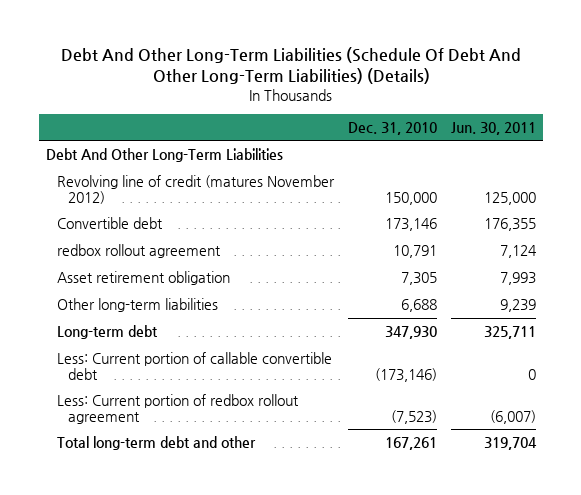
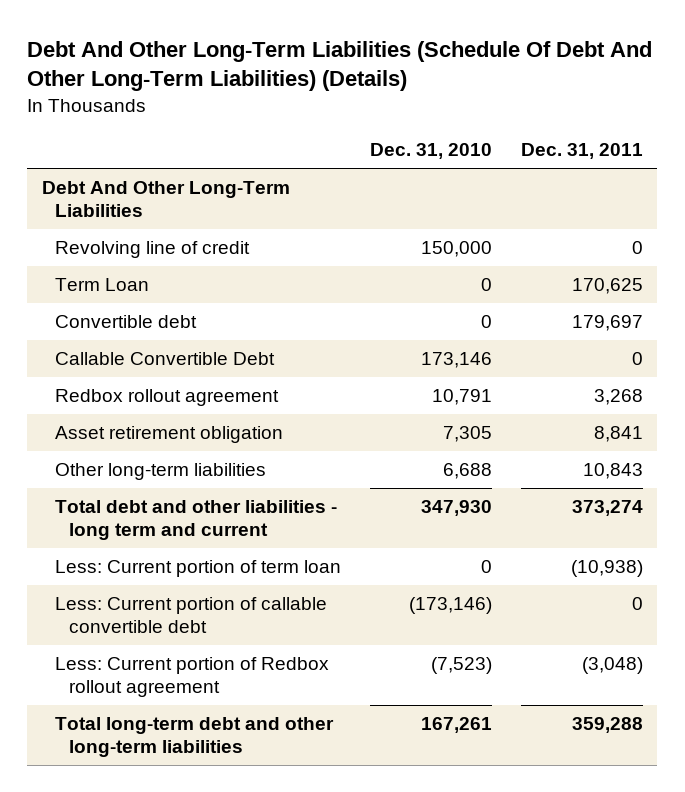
[450,121,536,135] Jun. 30, 2011 -> none
none -> [520,143,643,160] Dec. 31, 2011
[56,175,335,204] Revolving line of credit (matures November 2012) -> [55,241,251,259] Revolving line of credit
none -> [55,278,150,292] Term Loan
[384,218,437,232] 173,146 -> [481,315,493,329] 0
none -> [55,352,276,366] Callable Convertible Debt
[56,244,221,259] redbox rollout agreement -> [55,389,280,407] Redbox rollout agreement
[56,325,158,340] Long-term debt -> [55,500,338,541] Total debt and other liabilities - long term and current
none -> [55,560,342,578] Less: Current portion of term loan
[56,394,299,424] Less: Current portion of redbox rollout agreement -> [55,657,330,698] Less: Current portion of Redbox rollout agreement
[56,436,256,451] Total long-term debt and other -> [55,717,335,758] Total long-term debt and other long-term liabilities

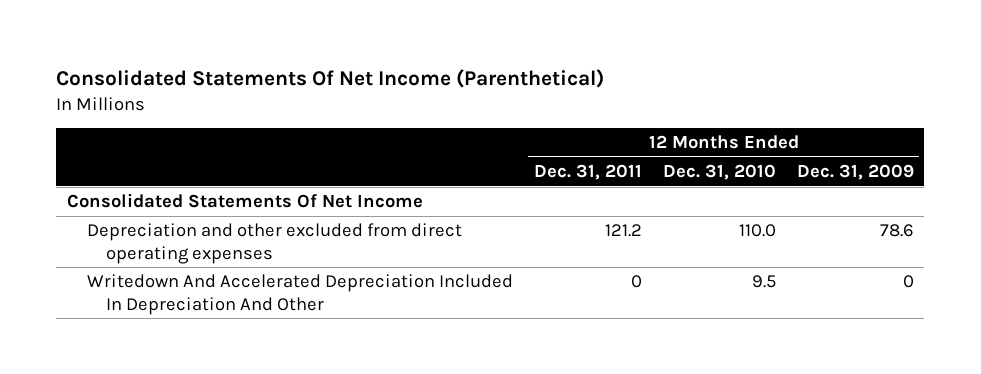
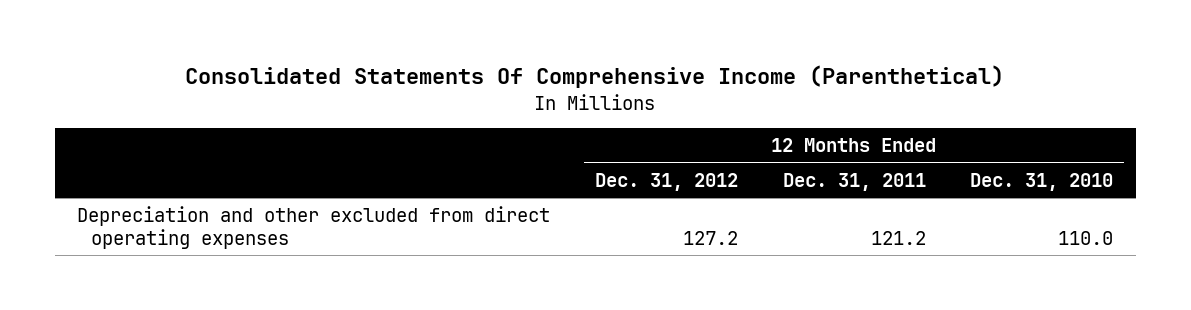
[56,68,605,88] Consolidated Statements Of Net Income (Parenthetical) -> [185,65,1005,89] Consolidated Statements Of Comprehensive Income (Parenthetical)
[796,164,914,181] Dec. 31, 2009 -> none
none -> [594,172,738,191] Dec. 31, 2012
[67,193,424,209] Consolidated Statements Of Net Income -> none
[86,274,513,315] Writedown And Accelerated Depreciation Included In Depreciation And Other -> none

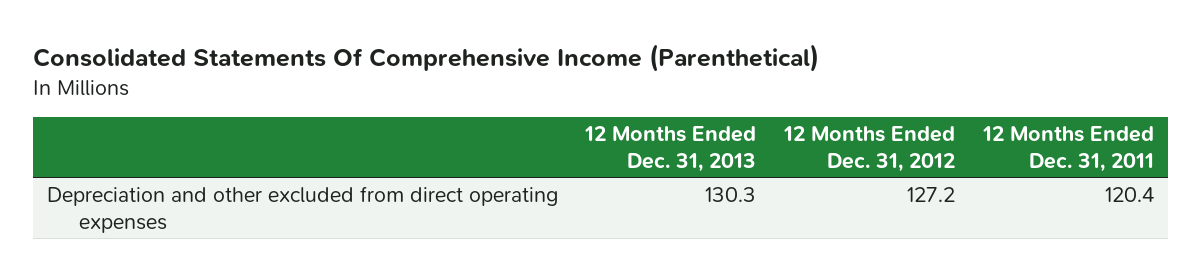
[970,172,1114,191] Dec. 31, 2010 -> none
none -> [584,125,757,173] 12 Months Ended Dec. 31, 2013
[870,230,926,245] 121.2 -> [1104,186,1154,202] 120.4

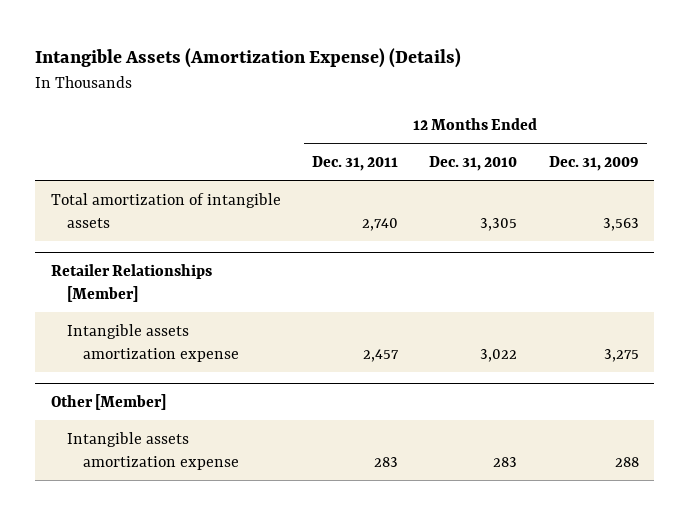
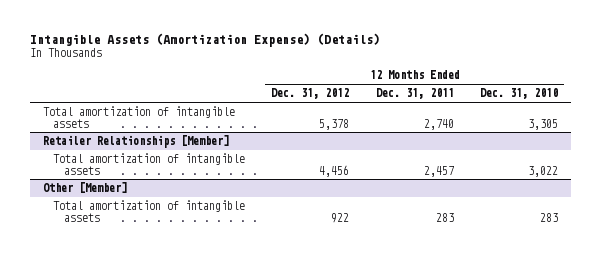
[548,155,639,171] Dec. 31, 2009 -> none
none -> [271,88,350,100] Dec. 31, 2012
[66,323,239,362] Intangible assets amortization expense -> [53,153,246,175] Total amortization of intangible assets
[66,431,239,470] Intangible assets amortization expense -> [53,200,246,222] Total amortization of intangible assets

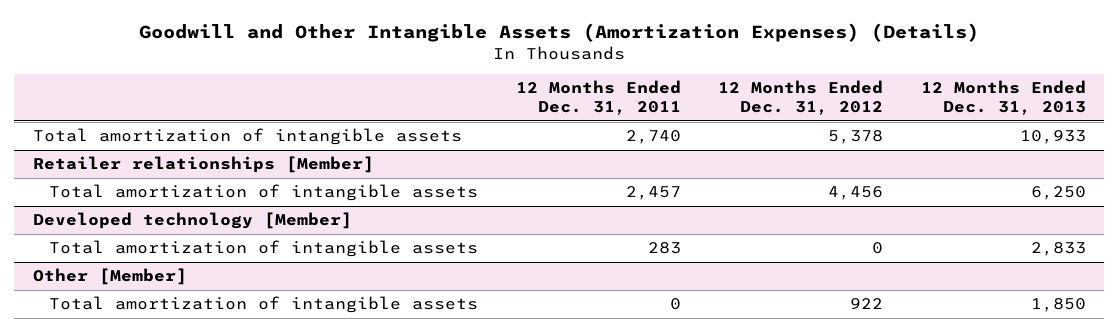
[29,33,380,48] Intangible Assets (Amortization Expense) (Details) -> [139,22,980,42] Goodwill and Other Intangible Assets (Amortization Expenses) (Details)
[479,88,558,100] Dec. 31, 2010 -> none
none -> [920,80,1086,116] 12 Months Ended Dec. 31, 2013
[42,135,229,149] Retailer Relationships [Member] -> [32,156,374,174] Retailer relationships [Member]
none -> [32,212,352,230] Developed technology [Member]
none -> [49,240,479,258] Total amortization of intangible assets
[435,212,454,222] 283 -> [669,298,681,311] 0

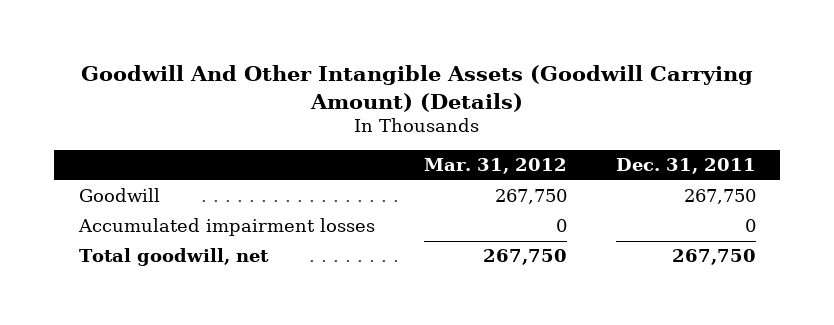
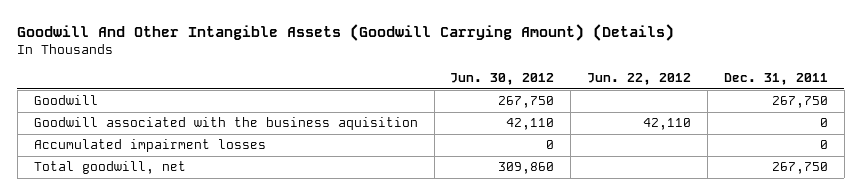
[423,158,567,175] Mar. 31, 2012 -> none
none -> [450,73,555,86] Jun. 30, 2012
none -> [587,73,692,86] Jun. 22, 2012
none -> [33,117,418,131] Goodwill associated with the business aquisition

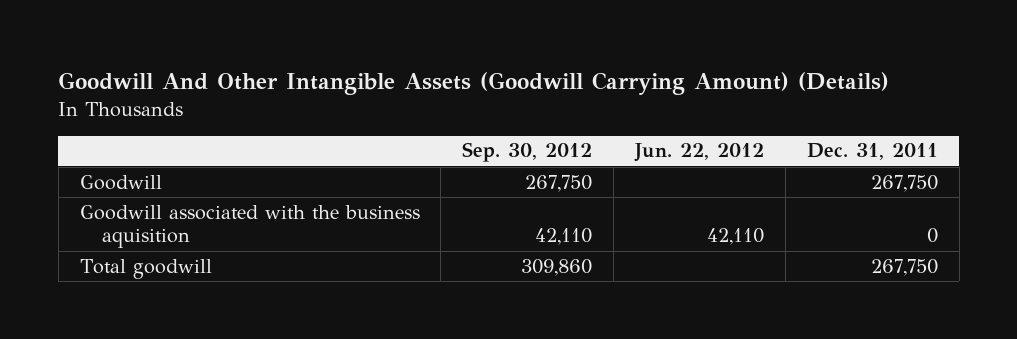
[450,73,555,86] Jun. 30, 2012 -> none
none -> [462,142,593,163] Sep. 30, 2012
[33,139,266,153] Accumulated impairment losses -> none
[33,161,186,175] Total goodwill, net -> [79,258,212,279] Total goodwill

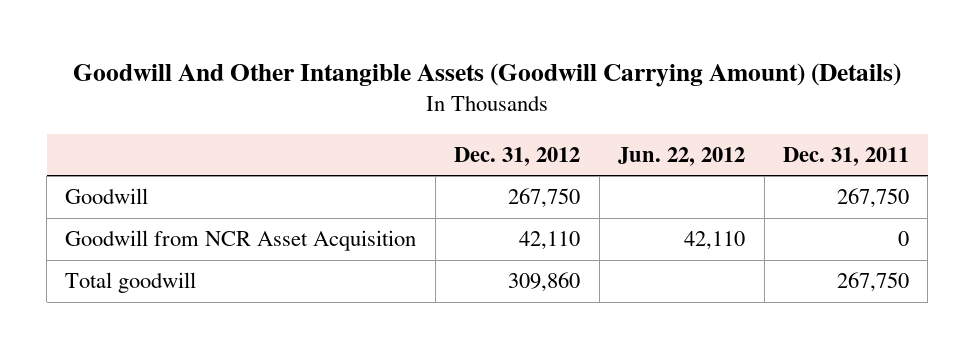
[462,142,593,163] Sep. 30, 2012 -> none
none -> [454,146,581,166] Dec. 31, 2012
[79,204,420,249] Goodwill associated with the business aquisition -> [65,230,417,252] Goodwill from NCR Asset Acquisition

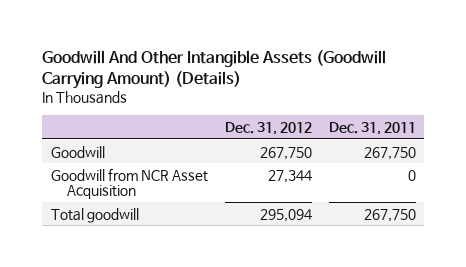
[618,146,746,166] Jun. 22, 2012 -> none
[519,231,581,251] 42,110 -> [267,169,312,183] 27,344
[508,272,581,293] 309,860 -> [259,208,312,222] 295,094

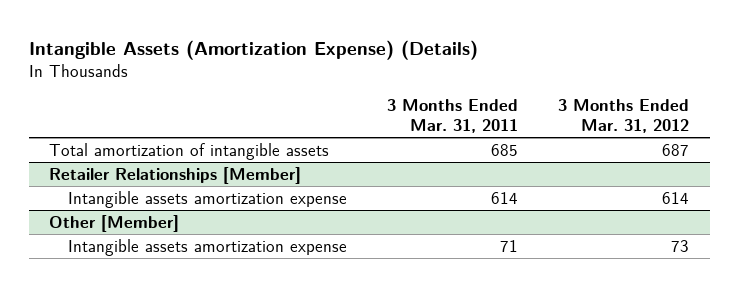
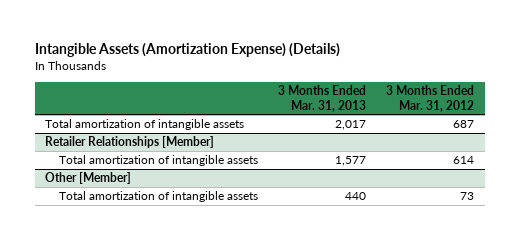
[386,98,518,133] 3 Months Ended Mar. 31, 2011 -> none
none -> [278,84,367,112] 3 Months Ended Mar. 31, 2013
[67,190,347,208] Intangible assets amortization expense -> [59,155,259,167] Total amortization of intangible assets
[67,238,347,256] Intangible assets amortization expense -> [59,191,259,203] Total amortization of intangible assets

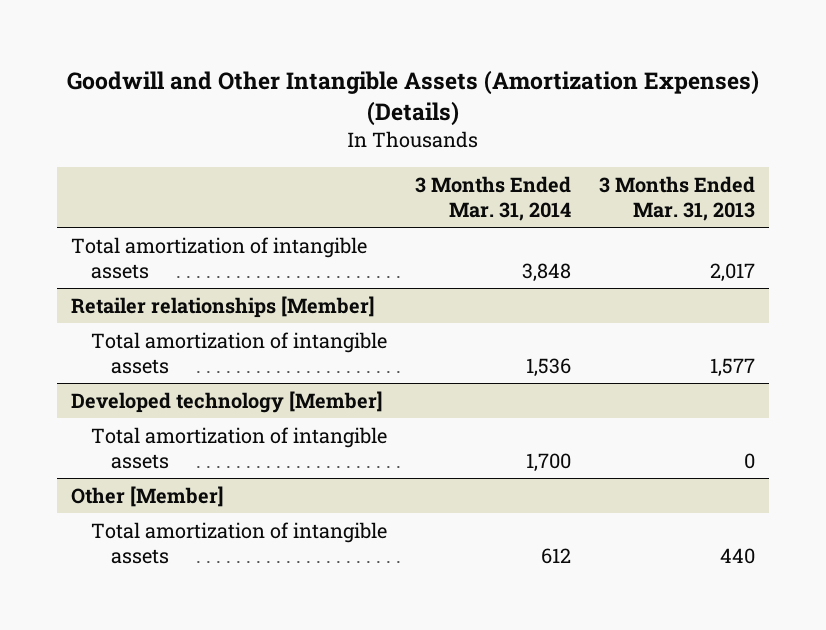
[35,42,341,57] Intangible Assets (Amortization Expense) (Details) -> [67,69,760,126] Goodwill and Other Intangible Assets (Amortization Expenses) (Details)
[386,84,475,112] 3 Months Ended Mar. 31, 2012 -> none
none -> [414,175,571,221] 3 Months Ended Mar. 31, 2014
[45,136,215,149] Retailer Relationships [Member] -> [71,295,376,318] Retailer relationships [Member]
none -> [71,390,384,413] Developed technology [Member]
none -> [91,426,388,469] Total amortization of intangible assets

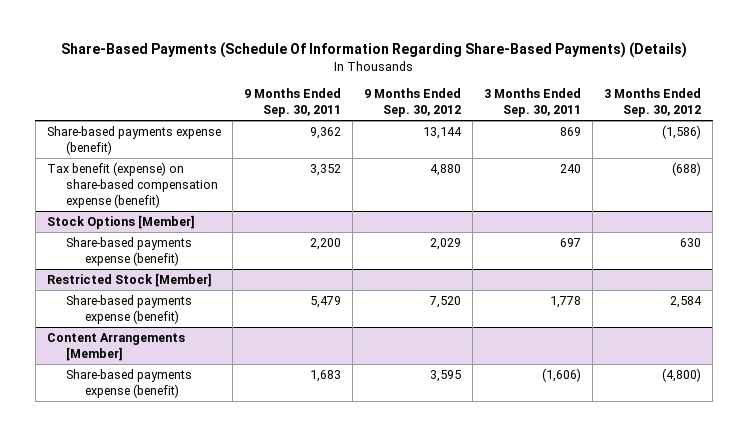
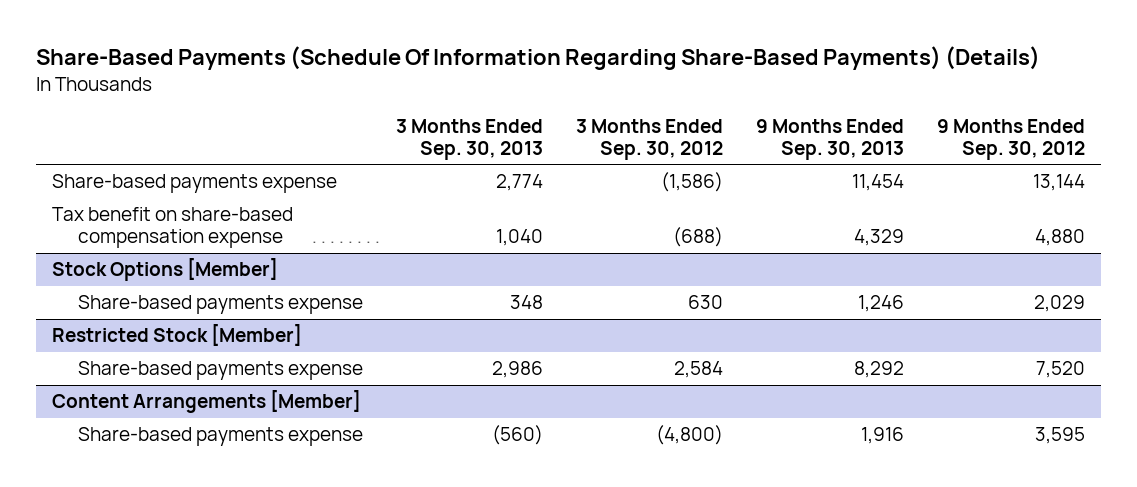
[243,88,341,118] 9 Months Ended Sep. 30, 2011 -> none
[483,88,581,118] 3 Months Ended Sep. 30, 2011 -> none
none -> [396,118,544,160] 3 Months Ended Sep. 30, 2013
none -> [755,118,904,160] 9 Months Ended Sep. 30, 2013
[46,126,221,155] Share-based payments expense (benefit) -> [52,174,338,194] Share-based payments expense
[46,162,219,208] Tax benefit (expense) on share-based compensation expense (benefit) -> [52,207,294,249] Tax benefit on share-based compensation expense
[66,237,193,266] Share-based payments expense (benefit) -> [78,295,364,315] Share-based payments expense
[66,295,193,324] Share-based payments expense (benefit) -> [78,361,364,381] Share-based payments expense
[66,369,193,398] Share-based payments expense (benefit) -> [78,427,364,447] Share-based payments expense

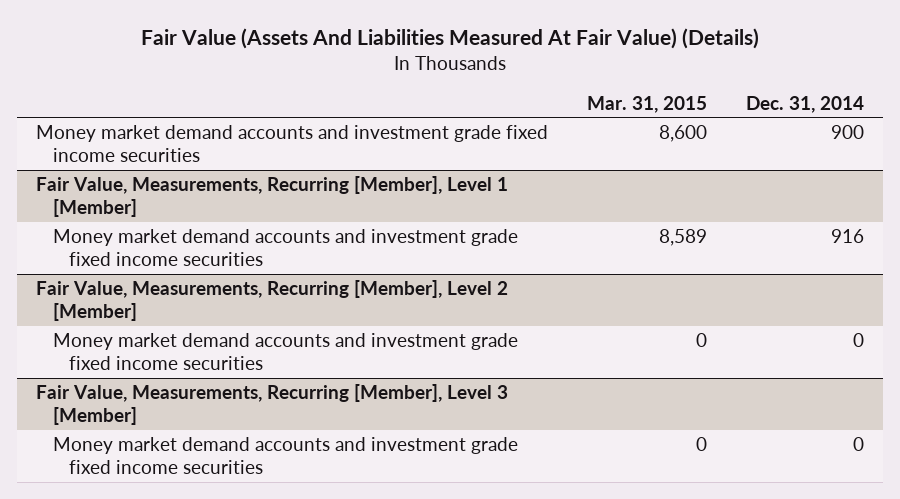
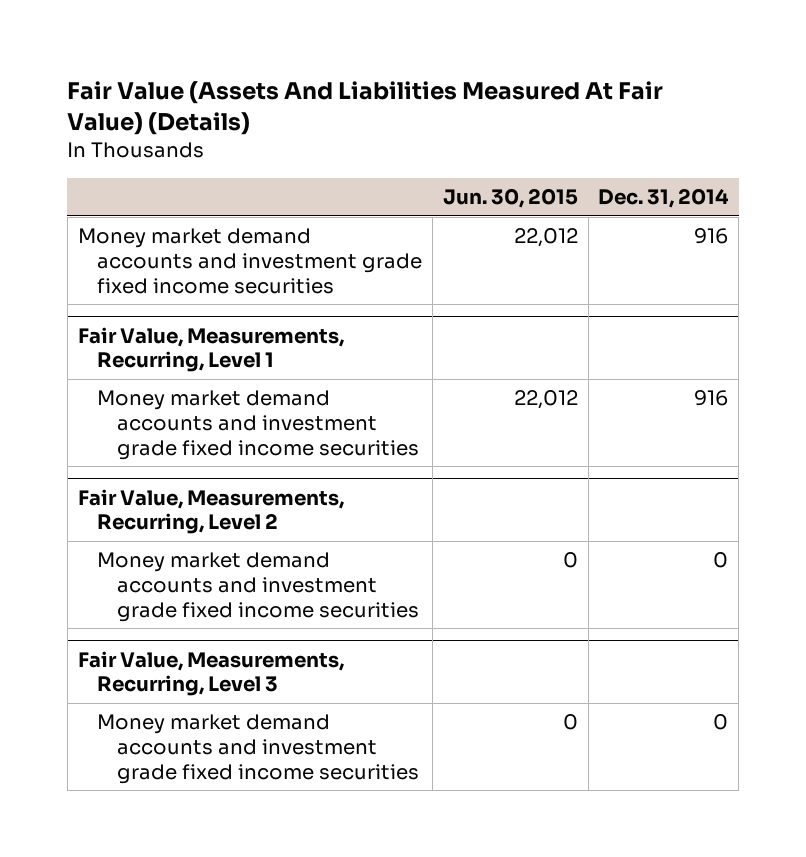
[587,95,708,113] Mar. 31, 2015 -> none
none -> [442,187,578,208] Jun. 30, 2015
[36,125,549,162] Money market demand accounts and investment grade fixed income securities -> none
[36,176,509,217] Fair Value, Measurements, Recurring [Member], Level 1 [Member] -> none
none -> [77,326,344,373] Fair Value, Measurements, Recurring, Level 1
none -> [97,390,420,460] Money market demand accounts and investment grade fixed income securities
[36,280,509,321] Fair Value, Measurements, Recurring [Member], Level 2 [Member] -> [77,488,344,535] Fair Value, Measurements, Recurring, Level 2
[36,384,509,425] Fair Value, Measurements, Recurring [Member], Level 3 [Member] -> [77,650,344,697] Fair Value, Measurements, Recurring, Level 3

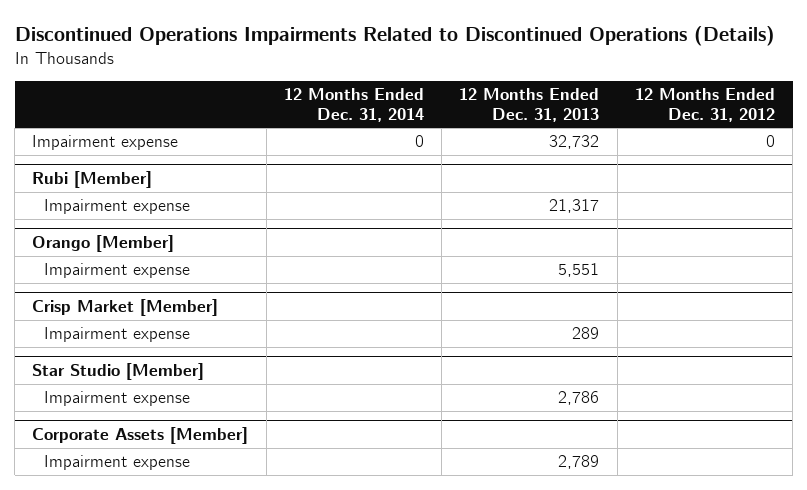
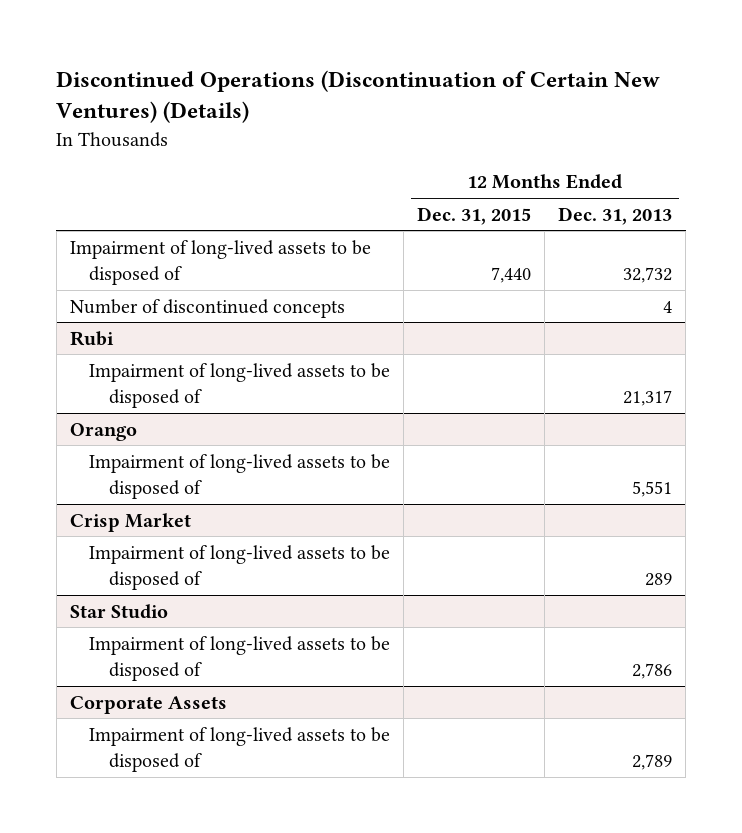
[14,26,775,47] Discontinued Operations Impairments Related to Discontinued Operations (Details) -> [56,70,661,124] Discontinued Operations (Discontinuation of Certain New Ventures) (Details)
[283,88,424,122] 12 Months Ended Dec. 31, 2014 -> none
[634,88,775,122] 12 Months Ended Dec. 31, 2012 -> none
none -> [417,206,532,225] Dec. 31, 2015
[32,135,179,151] Impairment expense -> [69,239,371,285] Impairment of long-lived assets to be disposed of
none -> [69,298,345,318] Number of discontinued concepts
[32,171,153,189] Rubi [Member] -> [69,330,114,346] Rubi
[44,199,191,215] Impairment expense -> [89,362,391,408] Impairment of long-lived assets to be disposed of
[32,235,175,253] Orango [Member] -> [69,422,137,441] Orango
[44,263,191,279] Impairment expense -> [89,453,391,499] Impairment of long-lived assets to be disposed of
[32,299,219,317] Crisp Market [Member] -> [69,512,191,532] Crisp Market
[44,327,191,343] Impairment expense -> [89,544,391,590] Impairment of long-lived assets to be disposed of
[32,363,205,381] Star Studio [Member] -> [69,603,168,619] Star Studio
[44,391,191,407] Impairment expense -> [89,635,391,681] Impairment of long-lived assets to be disposed of
[32,427,249,445] Corporate Assets [Member] -> [69,695,227,714] Corporate Assets
[44,455,191,471] Impairment expense -> [89,726,391,772] Impairment of long-lived assets to be disposed of

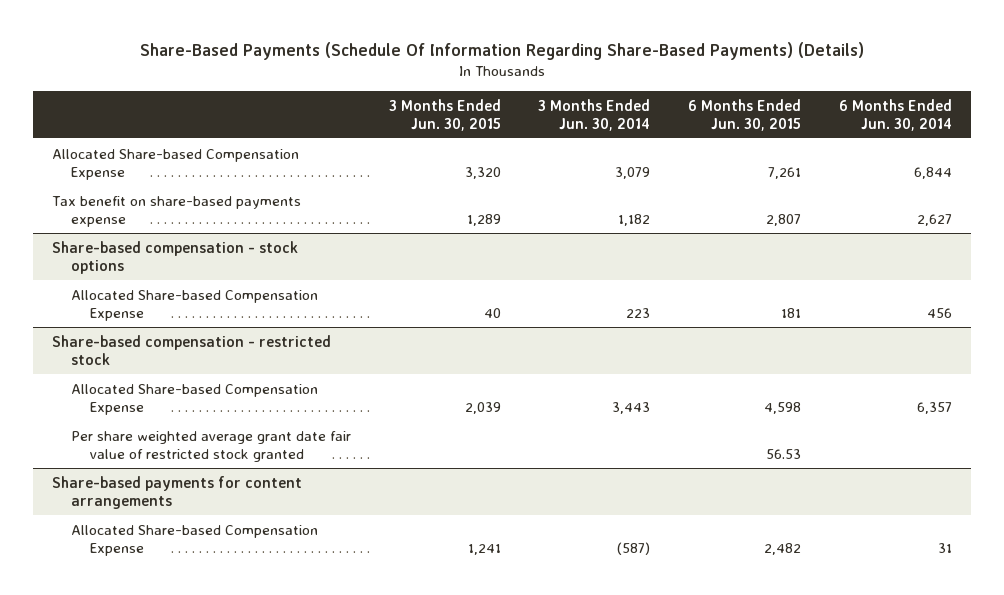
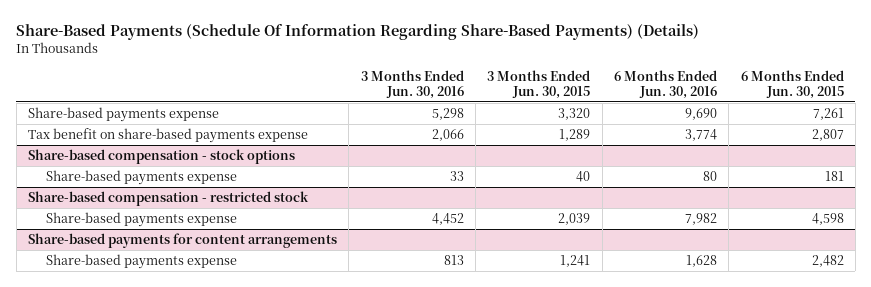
[538,98,651,131] 3 Months Ended Jun. 30, 2014 -> none
[838,98,952,131] 6 Months Ended Jun. 30, 2014 -> none
none -> [360,70,464,99] 3 Months Ended Jun. 30, 2016
none -> [613,70,717,99] 6 Months Ended Jun. 30, 2016
[51,148,299,180] Allocated Share-based Compensation Expense -> [27,107,219,123] Share-based payments expense
[70,289,318,321] Allocated Share-based Compensation Expense -> [46,170,238,186] Share-based payments expense
[70,430,351,462] Per share weighted average grant date fair value of restricted stock granted -> none
[70,383,318,415] Allocated Share-based Compensation Expense -> [46,212,238,228] Share-based payments expense
[70,524,318,556] Allocated Share-based Compensation Expense -> [46,254,238,270] Share-based payments expense

